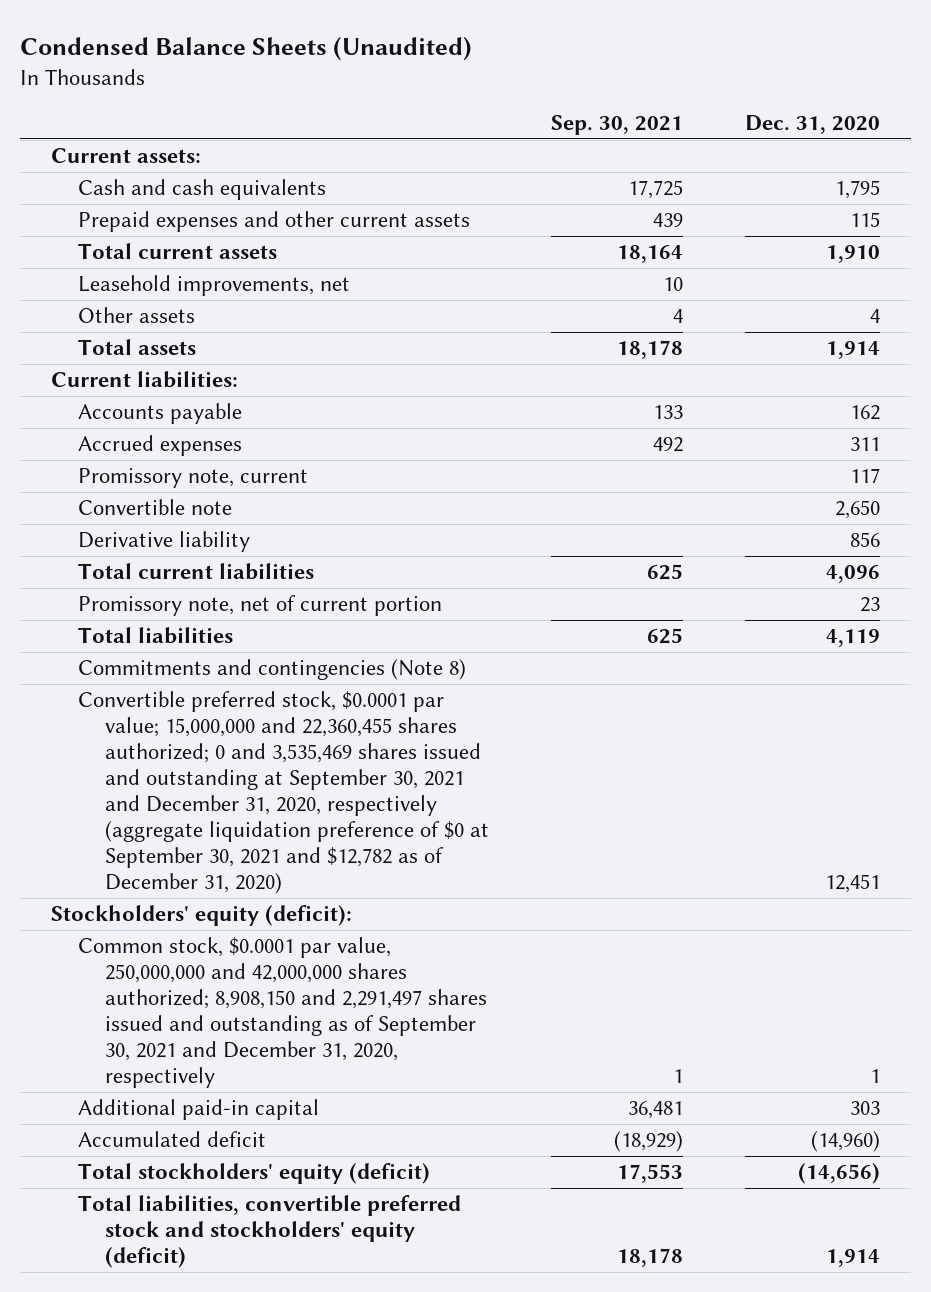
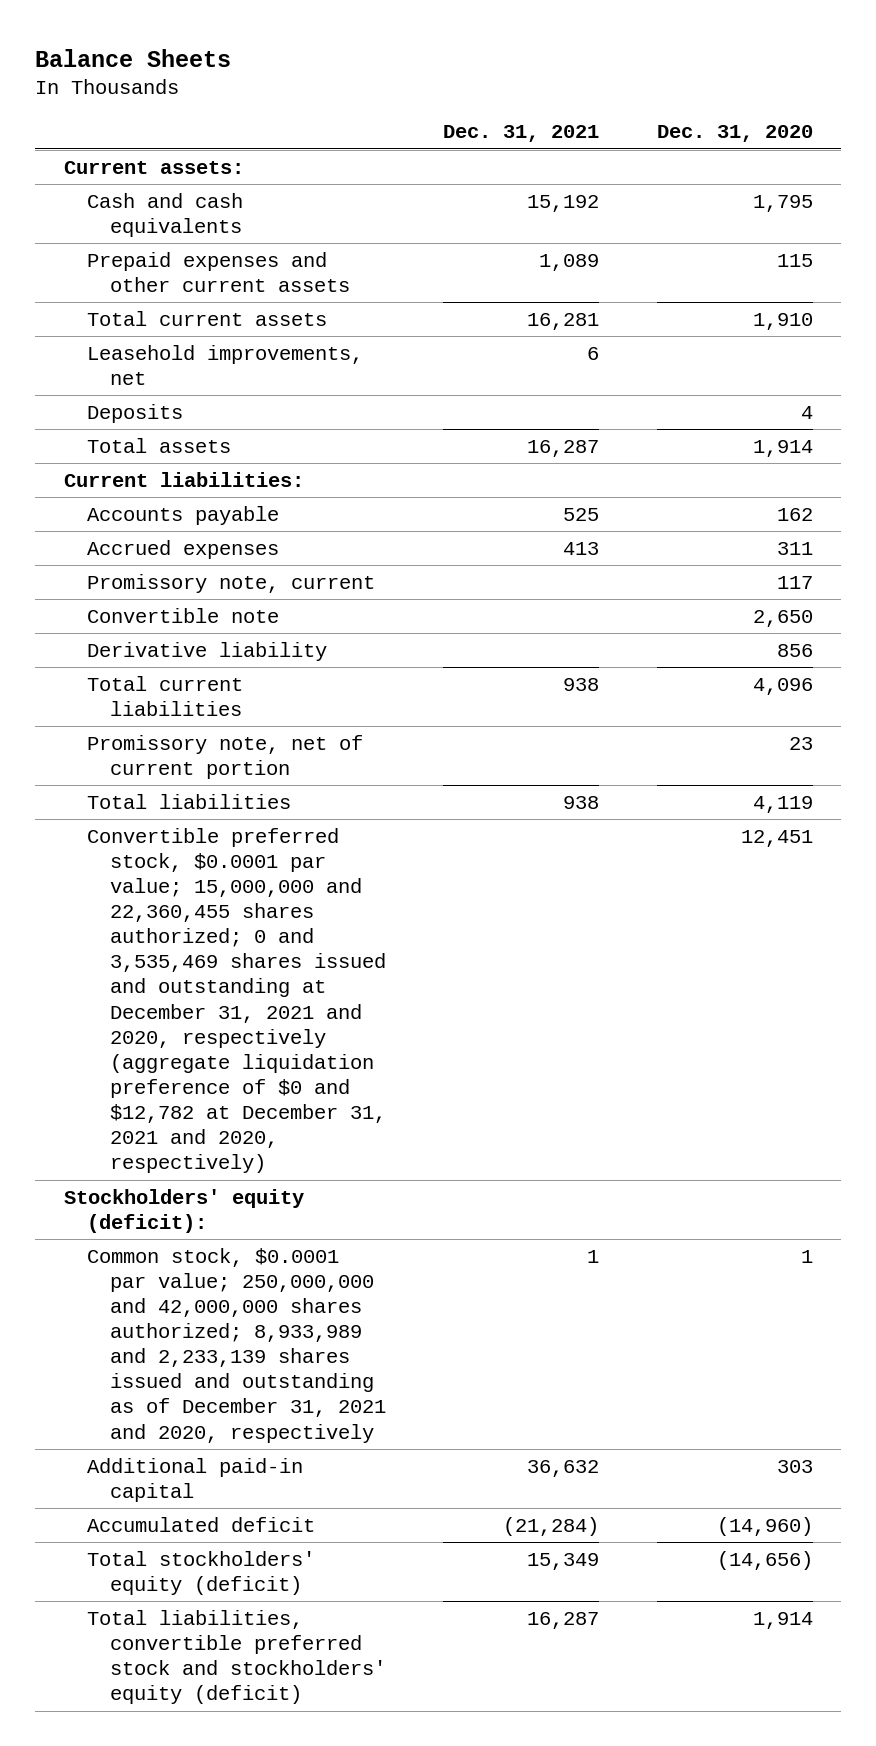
[19,35,472,61] Condensed Balance Sheets (Unaudited) -> [35,48,232,67] Balance Sheets
[551,115,684,136] Sep. 30, 2021 -> none
none -> [443,125,600,143] Dec. 31, 2021
[78,307,196,324] Other assets -> none
none -> [86,403,183,423] Deposits
[78,659,467,681] Commitments and contingencies (Note 8) -> none
[78,691,490,895] Convertible preferred stock, $0.0001 par value; 15,000,000 and 22,360,455 shares authorized; 0 and 3,535,469 shares issued and outstanding at September 30, 2021 and December 31, 2020, respectively (aggregate liquidation preference of $0 at September 30, 2021 and $12,782 as of December 31, 2020) -> [86,827,386,1174] Convertible preferred stock, $0.0001 par value; 15,000,000 and 22,360,455 shares authorized; 0 and 3,535,469 shares issued and outstanding at December 31, 2021 and 2020, respectively (aggregate liquidation preference of $0 and $12,782 at December 31, 2021 and 2020, respectively)
[78,937,488,1089] Common stock, $0.0001 par value, 250,000,000 and 42,000,000 shares authorized; 8,908,150 and 2,291,497 shares issued and outstanding as of September 30, 2021 and December 31, 2020, respectively -> [86,1247,386,1443] Common stock, $0.0001 par value; 250,000,000 and 42,000,000 shares authorized; 8,933,989 and 2,233,139 shares issued and outstanding as of December 31, 2021 and 2020, respectively

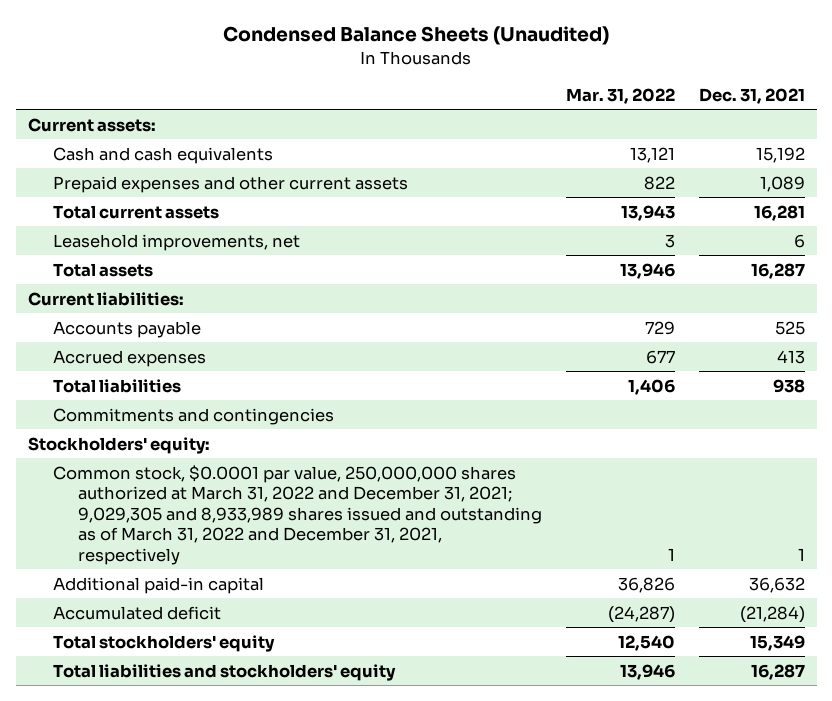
[35,48,232,67] Balance Sheets -> [223,26,610,46] Condensed Balance Sheets (Unaudited)
[656,125,813,143] Dec. 31, 2020 -> none
none -> [565,87,675,104] Mar. 31, 2022
[86,403,183,423] Deposits -> none
[86,573,375,593] Promissory note, current -> none
[86,607,279,623] Convertible note -> none
[86,641,327,661] Derivative liability -> none
[86,675,243,716] Total current liabilities -> none
[86,734,363,779] Promissory note, net of current portion -> none
[86,827,386,1174] Convertible preferred stock, $0.0001 par value; 15,000,000 and 22,360,455 shares authorized; 0 and 3,535,469 shares issued and outstanding at December 31, 2021 and 2020, respectively (aggregate liquidation preference of $0 and $12,782 at December 31, 2021 and 2020, respectively) -> none
none -> [52,407,334,425] Commitments and contingencies
[63,1188,304,1233] Stockholders' equity (deficit): -> [27,436,210,454] Stockholders' equity:
[86,1247,386,1443] Common stock, $0.0001 par value; 250,000,000 and 42,000,000 shares authorized; 8,933,989 and 2,233,139 shares issued and outstanding as of December 31, 2021 and 2020, respectively -> [52,464,542,565] Common stock, $0.0001 par value, 250,000,000 shares authorized at March 31, 2022 and December 31, 2021; 9,029,305 and 8,933,989 shares issued and outstanding as of March 31, 2022 and December 31, 2021, respectively
[86,1550,315,1595] Total stockholders' equity (deficit) -> [52,634,275,652] Total stockholders' equity
[86,1609,386,1705] Total liabilities, convertible preferred stock and stockholders' equity (deficit) -> [52,663,396,681] Total liabilities and stockholders' equity

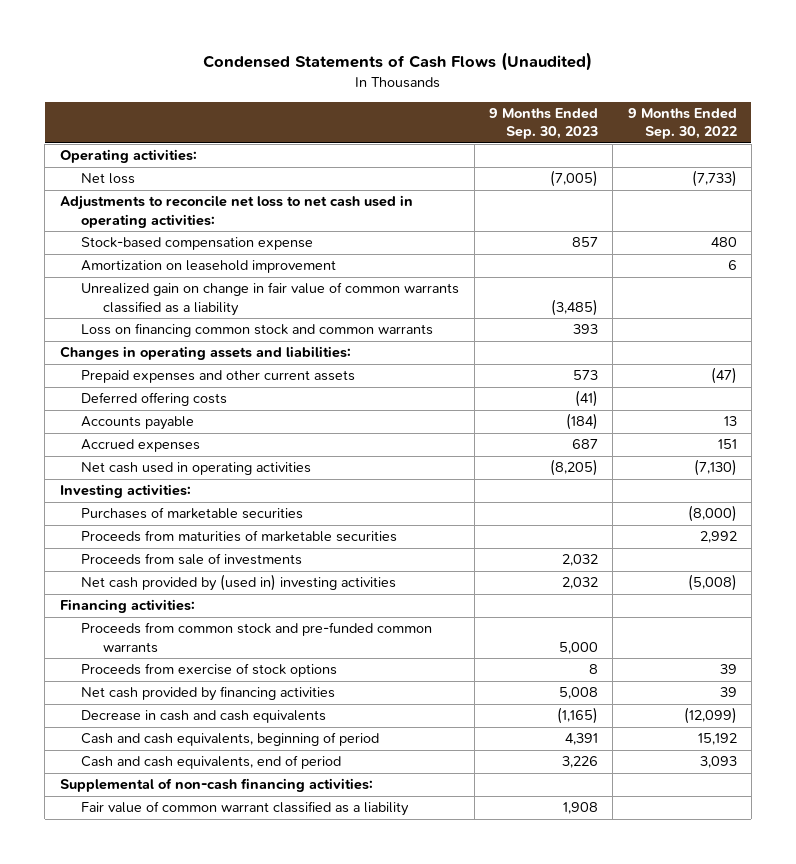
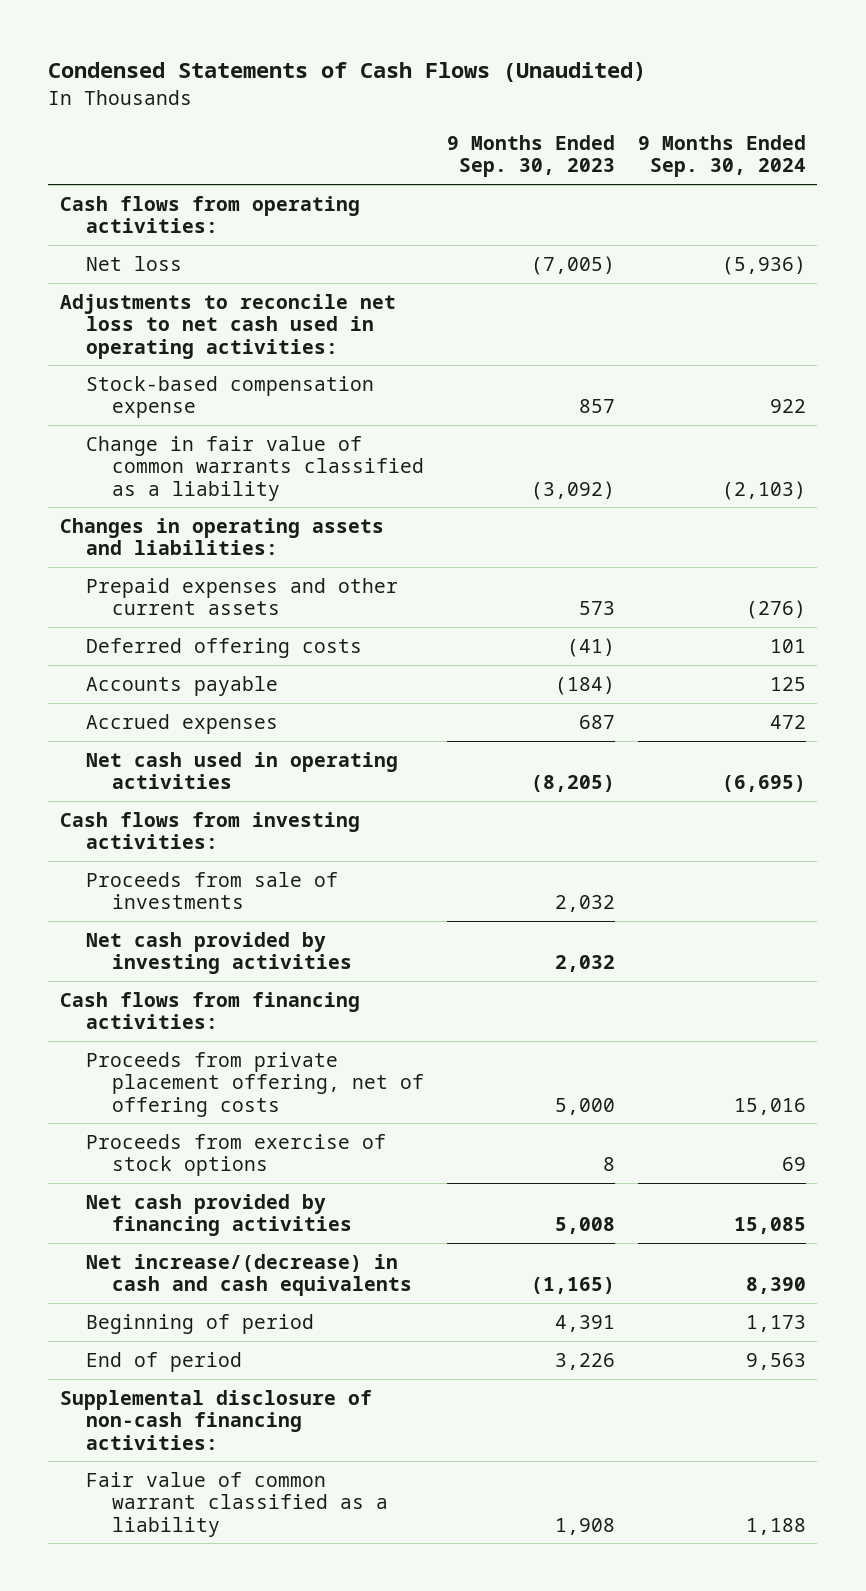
[627,108,737,140] 9 Months Ended Sep. 30, 2022 -> none
none -> [637,134,806,178] 9 Months Ended Sep. 30, 2024
[59,149,197,164] Operating activities: -> [59,195,360,234] Cash flows from operating activities:
[81,260,337,274] Amortization on leasehold improvement -> none
[81,323,434,338] Loss on financing common stock and common warrants -> none
[81,282,460,316] Unrealized gain on change in fair value of common warrants classified as a liability -> [85,435,424,501] Change in fair value of common warrants classified as a liability
[551,298,599,316] (3,485) -> [530,480,615,500] (3,092)
[81,507,304,520] Purchases of marketable securities -> none
[81,530,398,543] Proceeds from maturities of marketable securities -> none
[59,484,191,499] Investing activities: -> [59,811,360,850] Cash flows from investing activities:
[81,622,433,653] Proceeds from common stock and pre-funded common warrants -> none
[81,574,397,592] Net cash provided by (used in) investing activities -> [85,931,352,975] Net cash provided by investing activities
[59,599,195,614] Financing activities: -> [59,991,360,1030] Cash flows from financing activities:
none -> [85,1051,424,1117] Proceeds from private placement offering, net of offering costs
[81,710,327,724] Decrease in cash and cash equivalents -> [85,1253,412,1297] Net increase/(decrease) in cash and cash equivalents
[81,732,380,747] Cash and cash equivalents, beginning of period -> [85,1313,314,1334] Beginning of period
[81,755,342,770] Cash and cash equivalents, end of period -> [85,1351,242,1372] End of period
[59,778,373,793] Supplemental of non-cash financing activities: -> [59,1389,372,1450] Supplemental disclosure of non-cash financing activities:

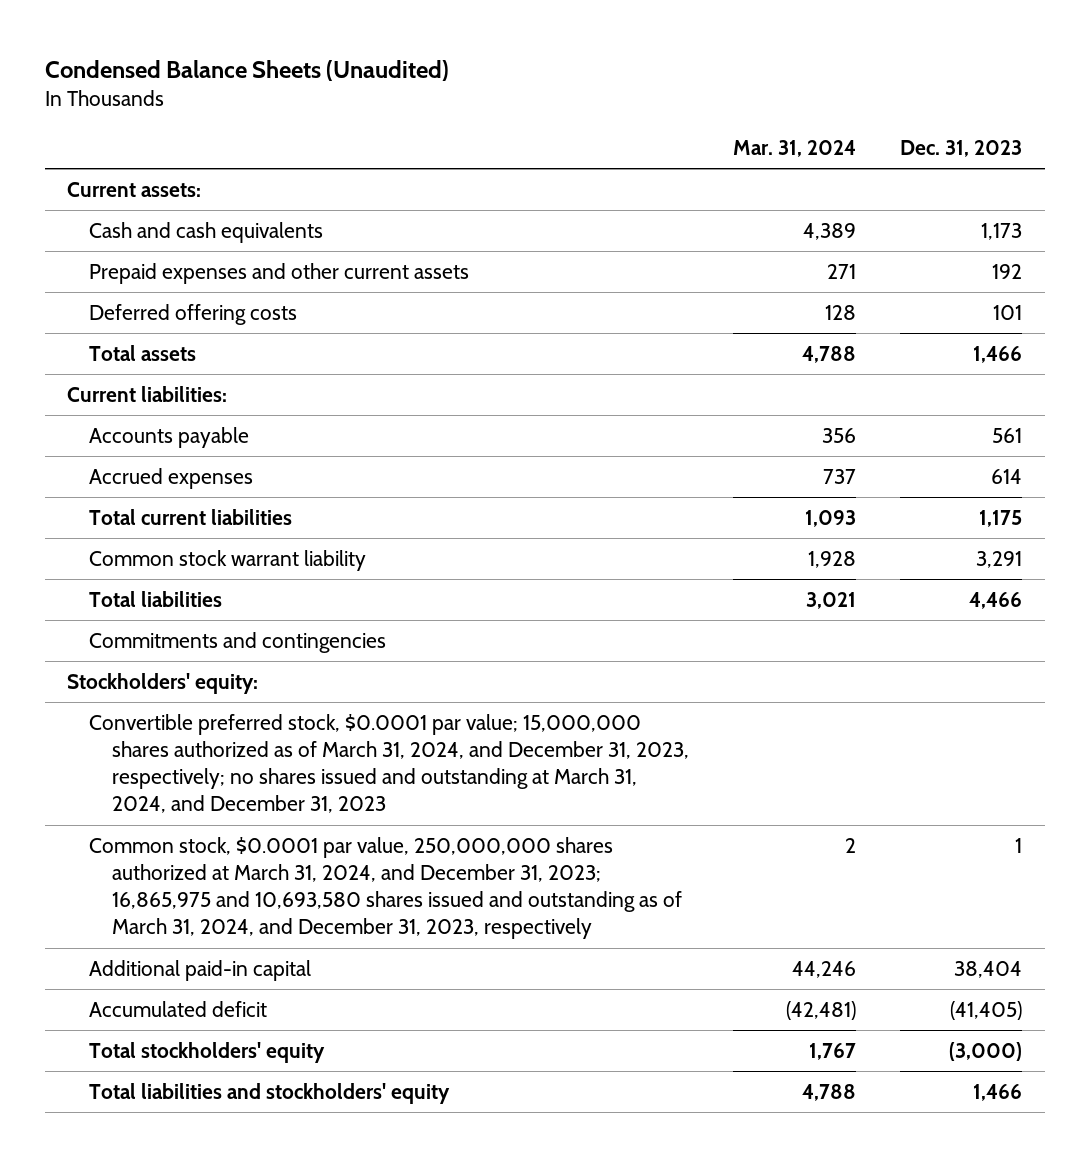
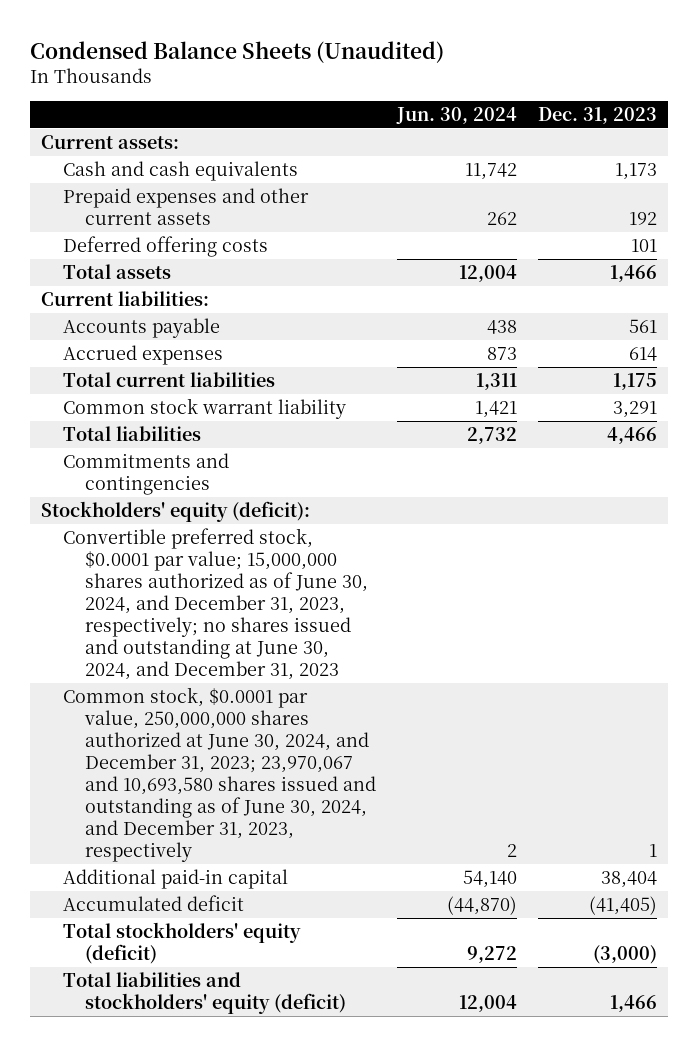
[733,140,857,158] Mar. 31, 2024 -> none
none -> [396,107,518,125] Jun. 30, 2024
[67,673,259,695] Stockholders' equity: -> [41,501,311,523] Stockholders' equity (deficit):
[89,714,689,814] Convertible preferred stock, $0.0001 par value; 15,000,000 shares authorized as of March 31, 2024, and December 31, 2023, respectively; no shares issued and outstanding at March 31, 2024, and December 31, 2023 -> [63,528,369,681] Convertible preferred stock, $0.0001 par value; 15,000,000 shares authorized as of June 30, 2024, and December 31, 2023, respectively; no shares issued and outstanding at June 30, 2024, and December 31, 2023
[89,837,682,940] Common stock, $0.0001 par value, 250,000,000 shares authorized at March 31, 2024, and December 31, 2023; 16,865,975 and 10,693,580 shares issued and outstanding as of March 31, 2024, and December 31, 2023, respectively -> [63,687,377,863] Common stock, $0.0001 par value, 250,000,000 shares authorized at June 30, 2024, and December 31, 2023; 23,970,067 and 10,693,580 shares issued and outstanding as of June 30, 2024, and December 31, 2023, respectively
[89,1042,326,1064] Total stockholders' equity -> [63,922,302,965] Total stockholders' equity (deficit)
[89,1083,451,1105] Total liabilities and stockholders' equity -> [63,972,347,1015] Total liabilities and stockholders' equity (deficit)

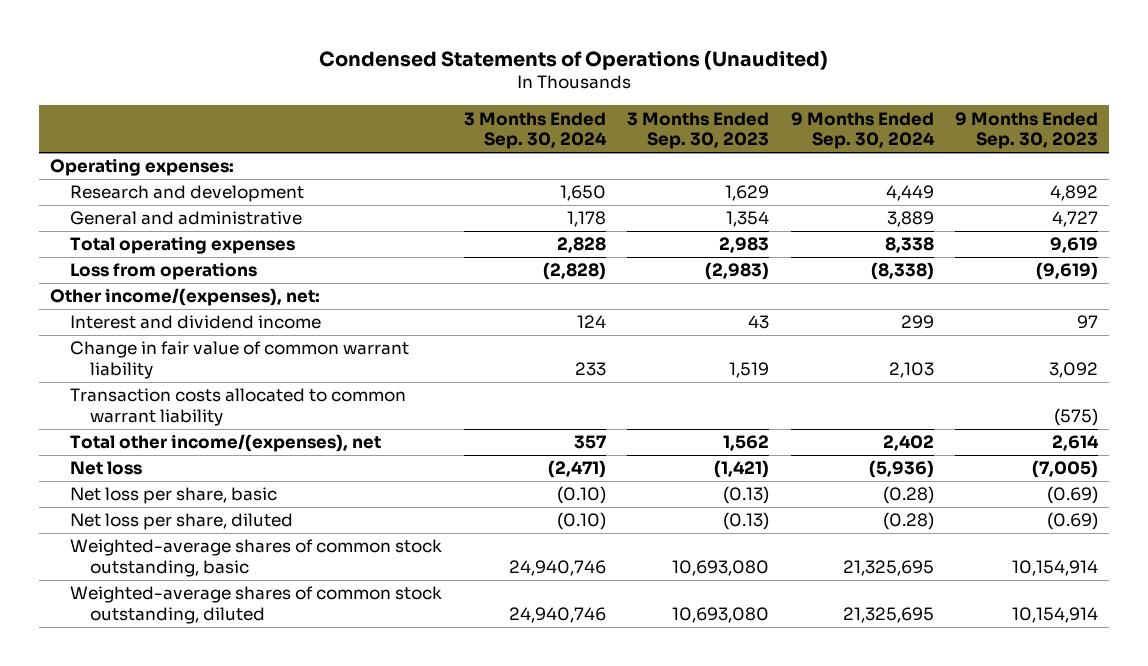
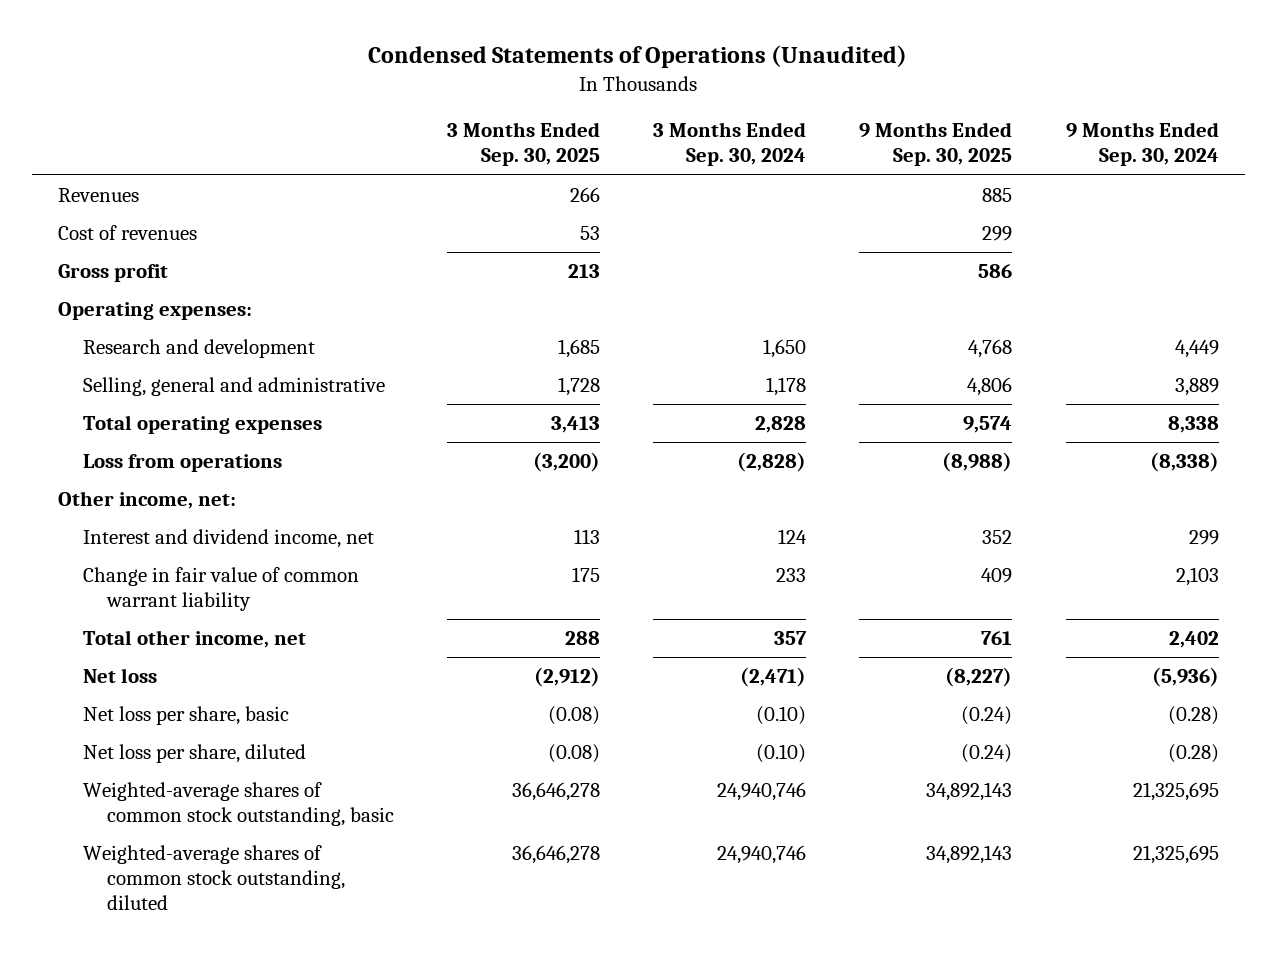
[627,111,770,149] 3 Months Ended Sep. 30, 2023 -> none
[955,111,1099,149] 9 Months Ended Sep. 30, 2023 -> none
none -> [447,122,601,167] 3 Months Ended Sep. 30, 2025
none -> [859,122,1013,167] 9 Months Ended Sep. 30, 2025
none -> [58,187,140,202] Revenues
none -> [58,224,198,240] Cost of revenues
none -> [58,263,169,282] Gross profit
[70,211,303,226] General and administrative -> [82,376,385,396] Selling, general and administrative
[50,288,321,307] Other income/(expenses), net: -> [58,490,237,509] Other income, net:
[70,315,322,330] Interest and dividend income -> [82,528,374,548] Interest and dividend income, net
[70,388,407,426] Transaction costs allocated to common warrant liability -> none
[70,434,382,453] Total other income/(expenses), net -> [82,629,306,648] Total other income, net

